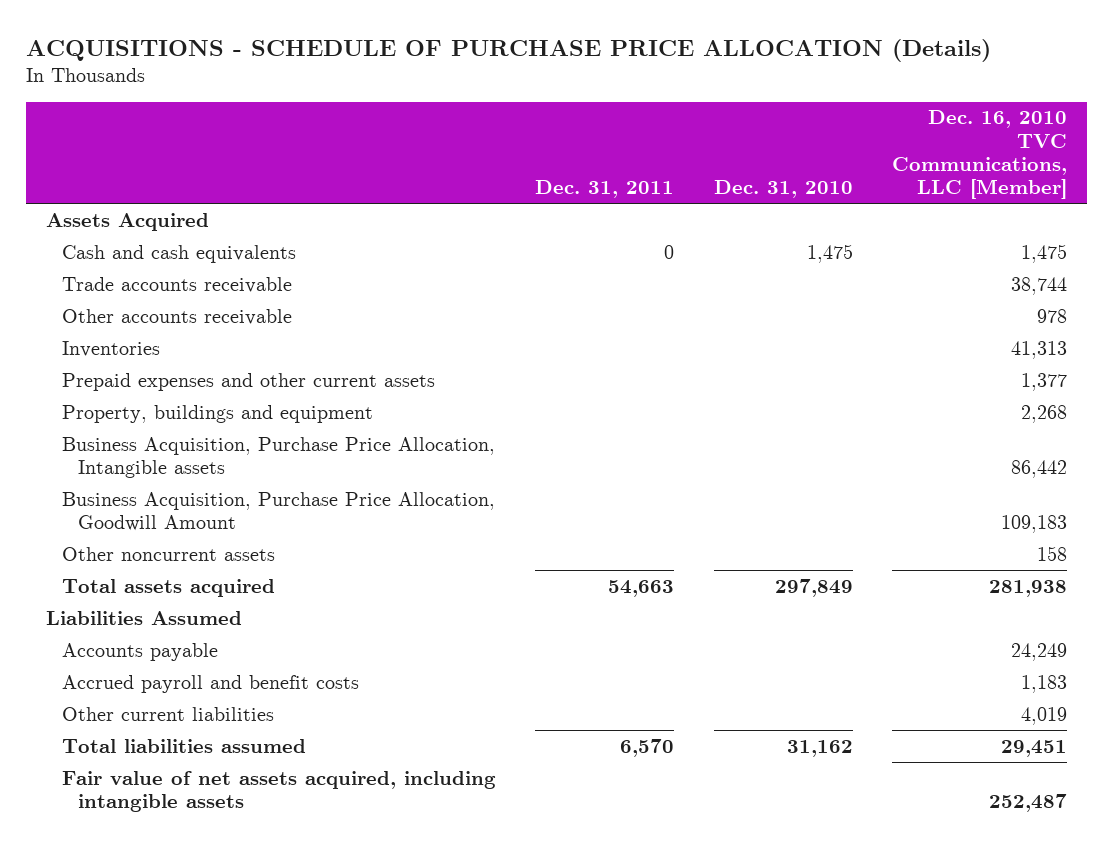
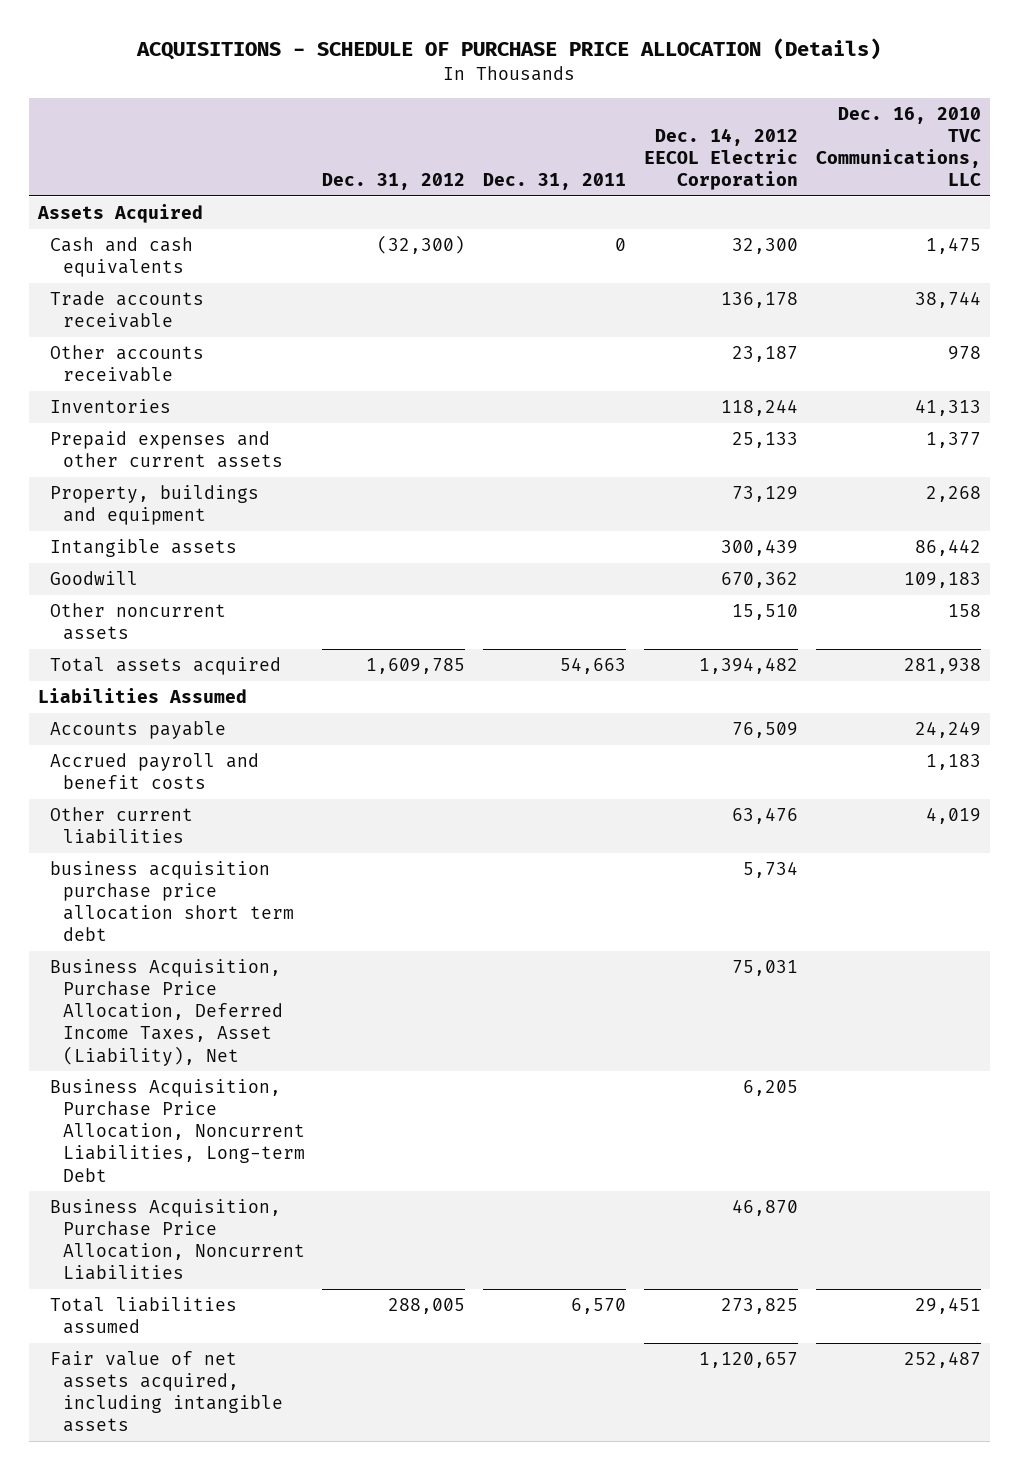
[713,179,853,198] Dec. 31, 2010 -> none
[892,110,1068,199] Dec. 16, 2010 TVC Communications, LLC [Member] -> none
none -> [322,173,466,191] Dec. 31, 2012
none -> [644,127,799,191] Dec. 14, 2012 EECOL Electric Corporation
none -> [815,106,981,187] Dec. 16, 2010 TVC Communications, LLC
[61,436,495,478] Business Acquisition, Purchase Price Allocation, Intangible assets -> [50,538,238,557] Intangible assets
[61,491,495,531] Business Acquisition, Purchase Price Allocation, Goodwill Amount -> [50,570,139,585] Goodwill
none -> [50,860,294,942] business acquisition purchase price allocation short term debt
none -> [50,958,283,1066] Business Acquisition, Purchase Price Allocation, Deferred Income Taxes, Asset (Liability), Net
none -> [50,1078,305,1182] Business Acquisition, Purchase Price Allocation, Noncurrent Liabilities, Long-term Debt
none -> [50,1198,305,1281] Business Acquisition, Purchase Price Allocation, Noncurrent Liabilities

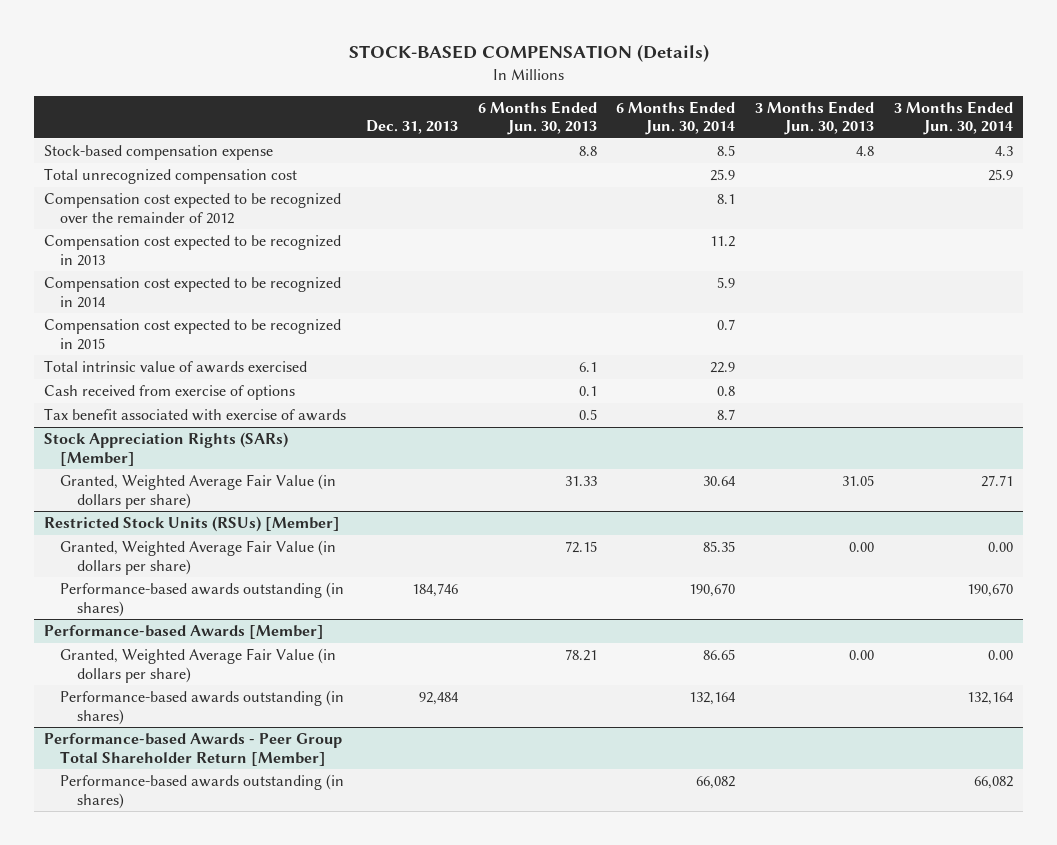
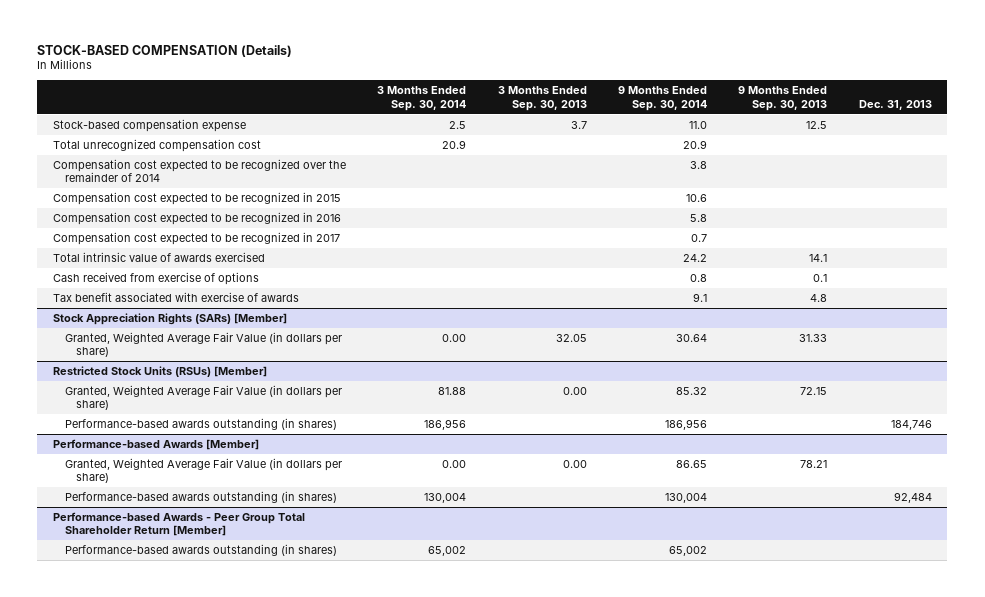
[477,100,597,136] 6 Months Ended Jun. 30, 2013 -> none
[616,100,736,136] 6 Months Ended Jun. 30, 2014 -> none
[755,100,875,136] 3 Months Ended Jun. 30, 2013 -> none
[894,100,1014,136] 3 Months Ended Jun. 30, 2014 -> none
none -> [377,86,467,111] 3 Months Ended Sep. 30, 2014
none -> [497,86,587,111] 3 Months Ended Sep. 30, 2013
none -> [618,86,708,111] 9 Months Ended Sep. 30, 2014
none -> [738,86,828,111] 9 Months Ended Sep. 30, 2013
[43,235,341,266] Compensation cost expected to be recognized in 2013 -> none
[43,277,341,308] Compensation cost expected to be recognized in 2014 -> none
[43,193,341,224] Compensation cost expected to be recognized over the remainder of 2012 -> [53,159,347,183] Compensation cost expected to be recognized over the remainder of 2014
none -> [53,212,342,226] Compensation cost expected to be recognized in 2016
none -> [53,232,341,246] Compensation cost expected to be recognized in 2017

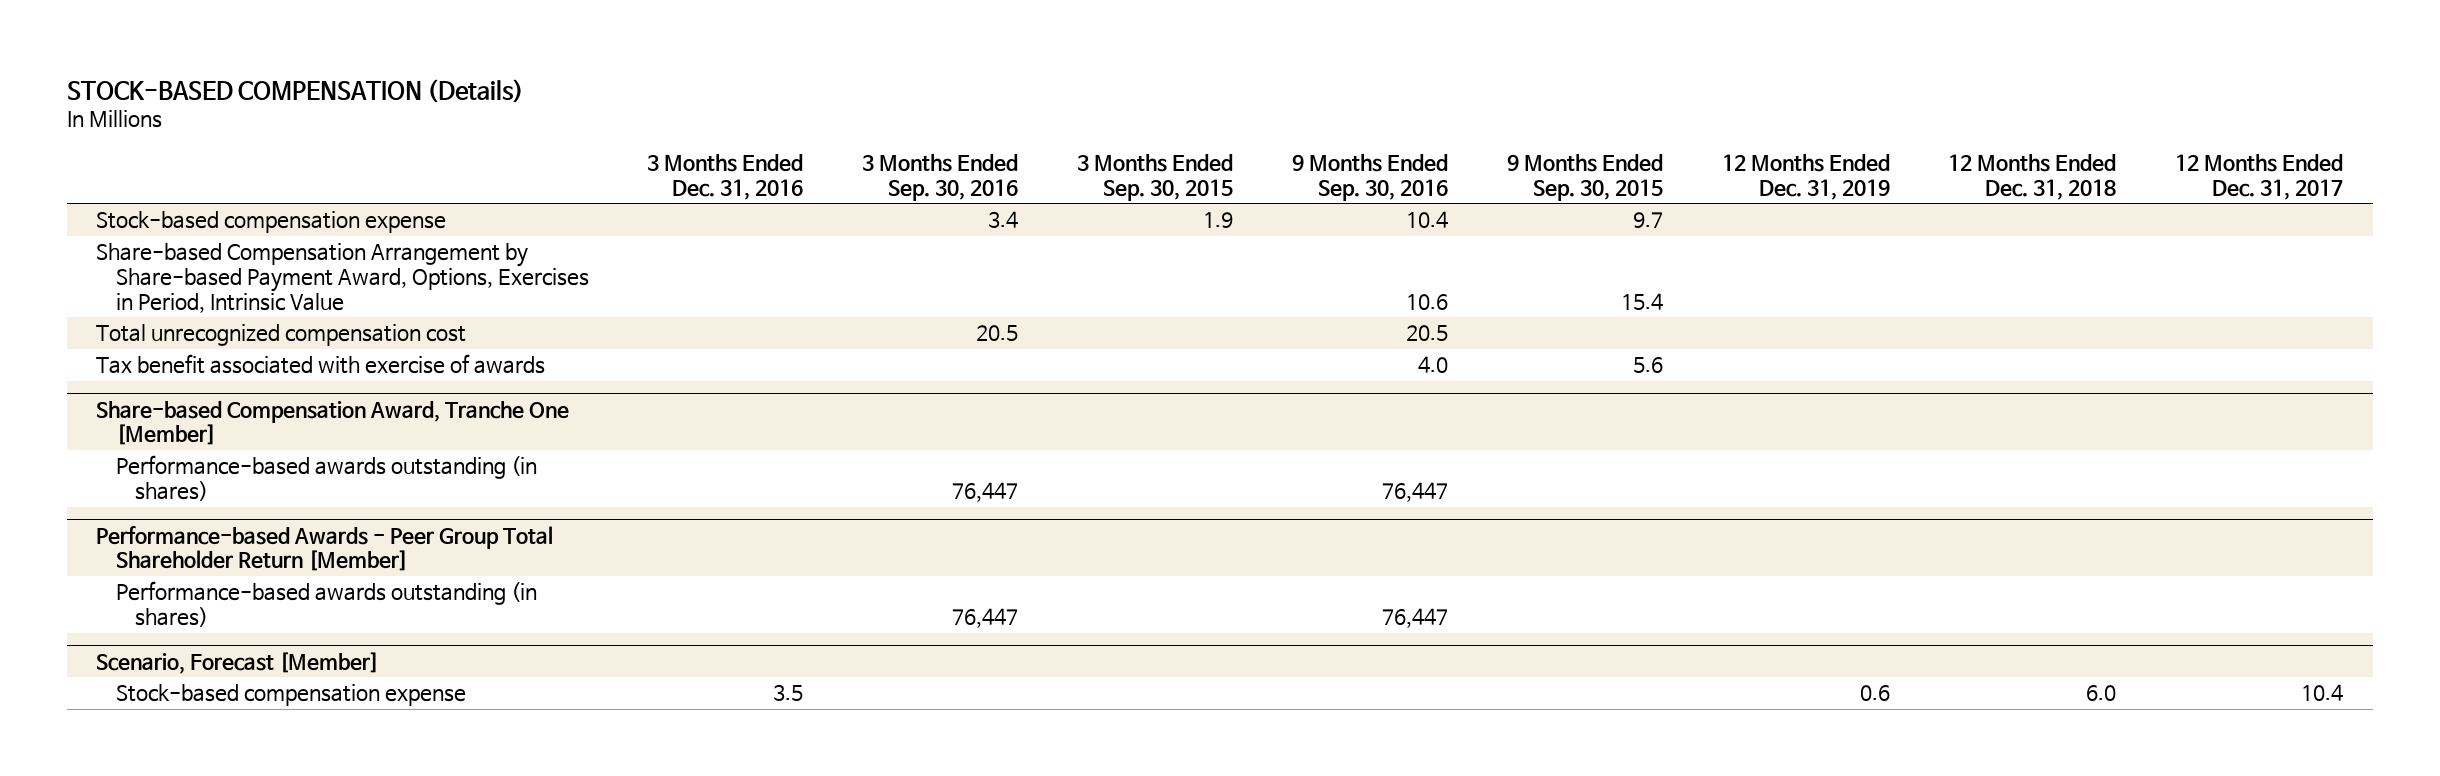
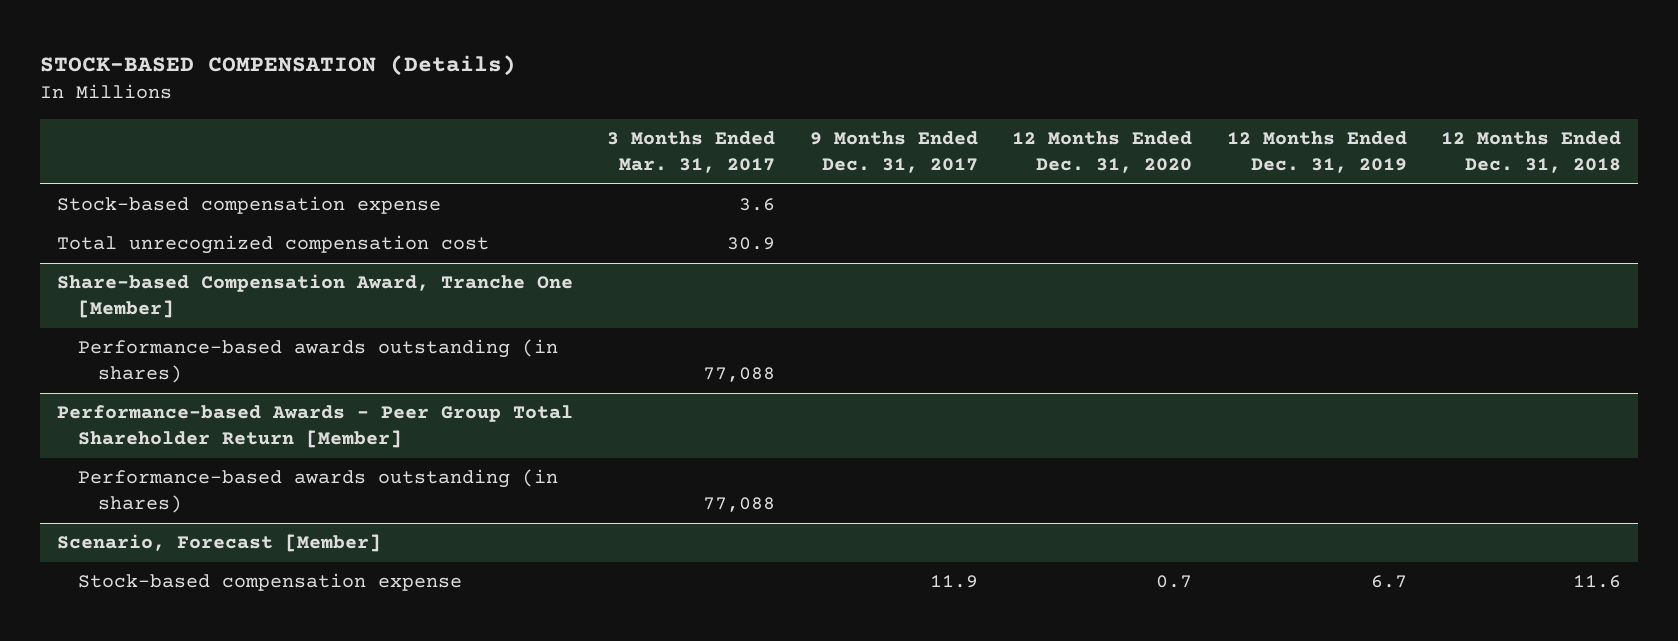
[647,153,804,200] 3 Months Ended Dec. 31, 2016 -> none
[862,153,1019,201] 3 Months Ended Sep. 30, 2016 -> none
[1077,153,1234,201] 3 Months Ended Sep. 30, 2015 -> none
[1291,153,1448,201] 9 Months Ended Sep. 30, 2016 -> none
[1506,153,1663,201] 9 Months Ended Sep. 30, 2015 -> none
[2175,153,2344,200] 12 Months Ended Dec. 31, 2017 -> none
none -> [607,131,776,173] 3 Months Ended Mar. 31, 2017
none -> [809,131,978,173] 9 Months Ended Dec. 31, 2017
none -> [1012,131,1193,173] 12 Months Ended Dec. 31, 2020
[96,243,589,313] Share-based Compensation Arrangement by Share-based Payment Award, Options, Exercises in Period, Intrinsic Value -> none
[96,354,546,375] Tax benefit associated with exercise of awards -> none
[1859,685,1890,702] 0.6 -> [1370,575,1407,589] 6.7
[2086,685,2117,702] 6.0 -> [1572,575,1621,589] 11.6

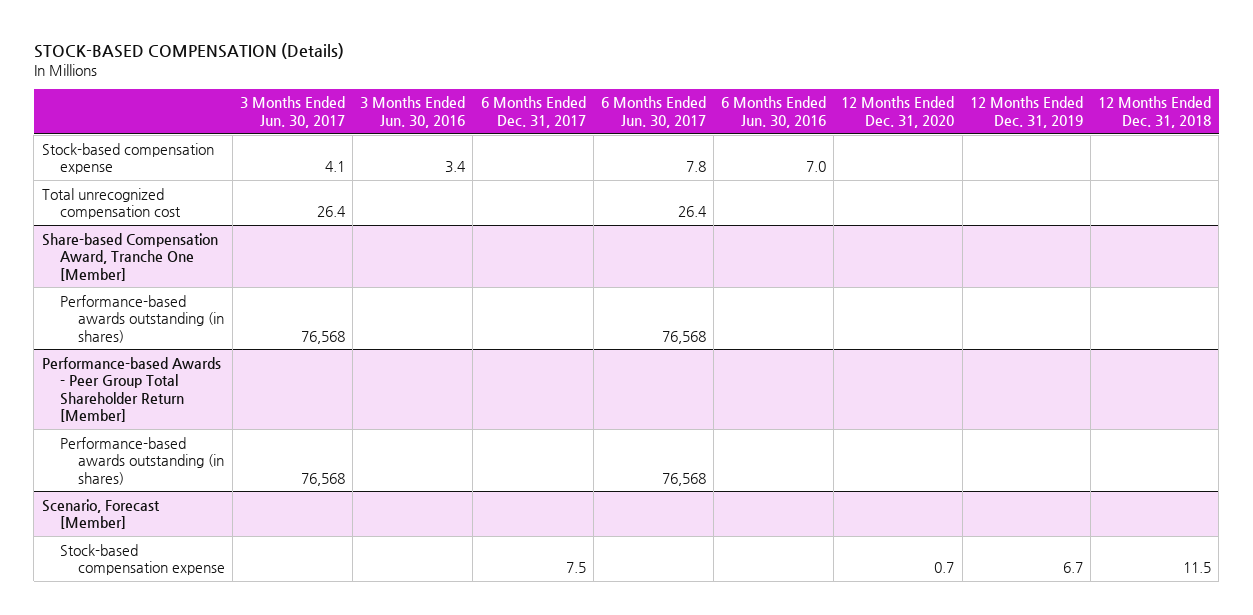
[607,131,776,173] 3 Months Ended Mar. 31, 2017 -> none
[809,131,978,173] 9 Months Ended Dec. 31, 2017 -> none
none -> [240,96,346,128] 3 Months Ended Jun. 30, 2017
none -> [360,96,466,128] 3 Months Ended Jun. 30, 2016
none -> [480,96,586,128] 6 Months Ended Dec. 31, 2017
none -> [600,96,706,128] 6 Months Ended Jun. 30, 2017
none -> [721,96,827,128] 6 Months Ended Jun. 30, 2016
[1572,575,1621,589] 11.6 -> [1183,562,1212,574] 11.5

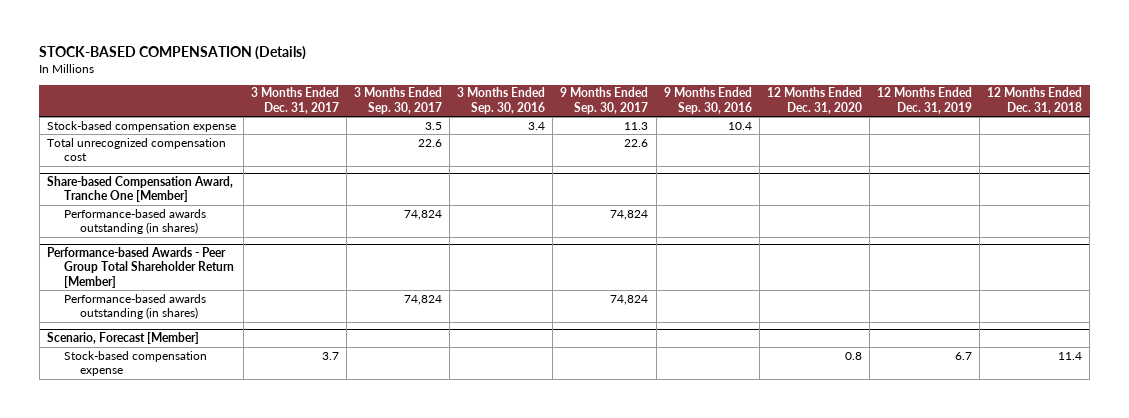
[240,96,346,128] 3 Months Ended Jun. 30, 2017 -> none
[360,96,466,128] 3 Months Ended Jun. 30, 2016 -> none
[480,96,586,128] 6 Months Ended Dec. 31, 2017 -> none
[600,96,706,128] 6 Months Ended Jun. 30, 2017 -> none
[721,96,827,128] 6 Months Ended Jun. 30, 2016 -> none
none -> [250,87,339,114] 3 Months Ended Dec. 31, 2017
none -> [354,87,443,114] 3 Months Ended Sep. 30, 2017
none -> [457,87,546,114] 3 Months Ended Sep. 30, 2016
none -> [560,87,649,114] 9 Months Ended Sep. 30, 2017
none -> [663,87,752,114] 9 Months Ended Sep. 30, 2016
[934,562,955,574] 0.7 -> [844,351,862,360] 0.8
[1183,562,1212,574] 11.5 -> [1058,351,1083,360] 11.4

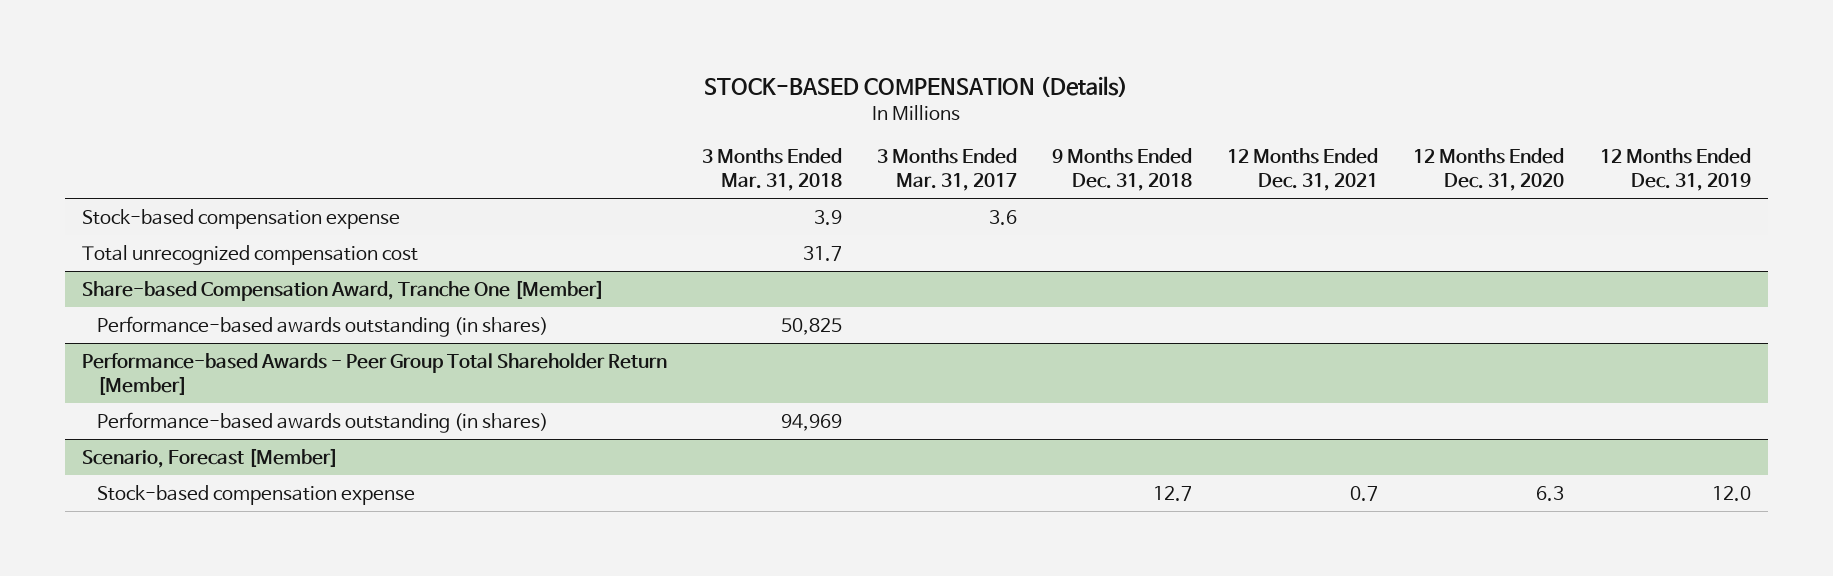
[250,87,339,114] 3 Months Ended Dec. 31, 2017 -> none
[354,87,443,114] 3 Months Ended Sep. 30, 2017 -> none
[457,87,546,114] 3 Months Ended Sep. 30, 2016 -> none
[560,87,649,114] 9 Months Ended Sep. 30, 2017 -> none
[663,87,752,114] 9 Months Ended Sep. 30, 2016 -> none
[987,87,1083,114] 12 Months Ended Dec. 31, 2018 -> none
none -> [702,148,843,192] 3 Months Ended Mar. 31, 2018
none -> [877,148,1018,192] 3 Months Ended Mar. 31, 2017
none -> [1052,148,1193,192] 9 Months Ended Dec. 31, 2018
none -> [1227,148,1379,192] 12 Months Ended Dec. 31, 2021
[844,351,862,360] 0.8 -> [1536,485,1565,501] 6.3
[954,351,972,360] 6.7 -> [1711,485,1751,501] 12.0

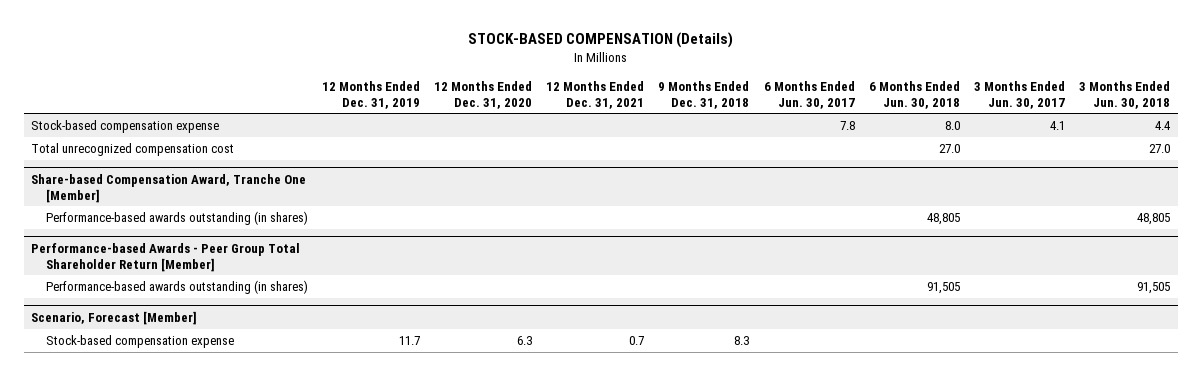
[702,148,843,192] 3 Months Ended Mar. 31, 2018 -> none
[877,148,1018,192] 3 Months Ended Mar. 31, 2017 -> none
none -> [763,80,855,109] 6 Months Ended Jun. 30, 2017
none -> [868,80,960,109] 6 Months Ended Jun. 30, 2018
none -> [974,80,1066,109] 3 Months Ended Jun. 30, 2017
none -> [1079,80,1171,109] 3 Months Ended Jun. 30, 2018
[1153,485,1193,501] 12.7 -> [734,336,750,346] 8.3
[1711,485,1751,501] 12.0 -> [398,336,420,346] 11.7

